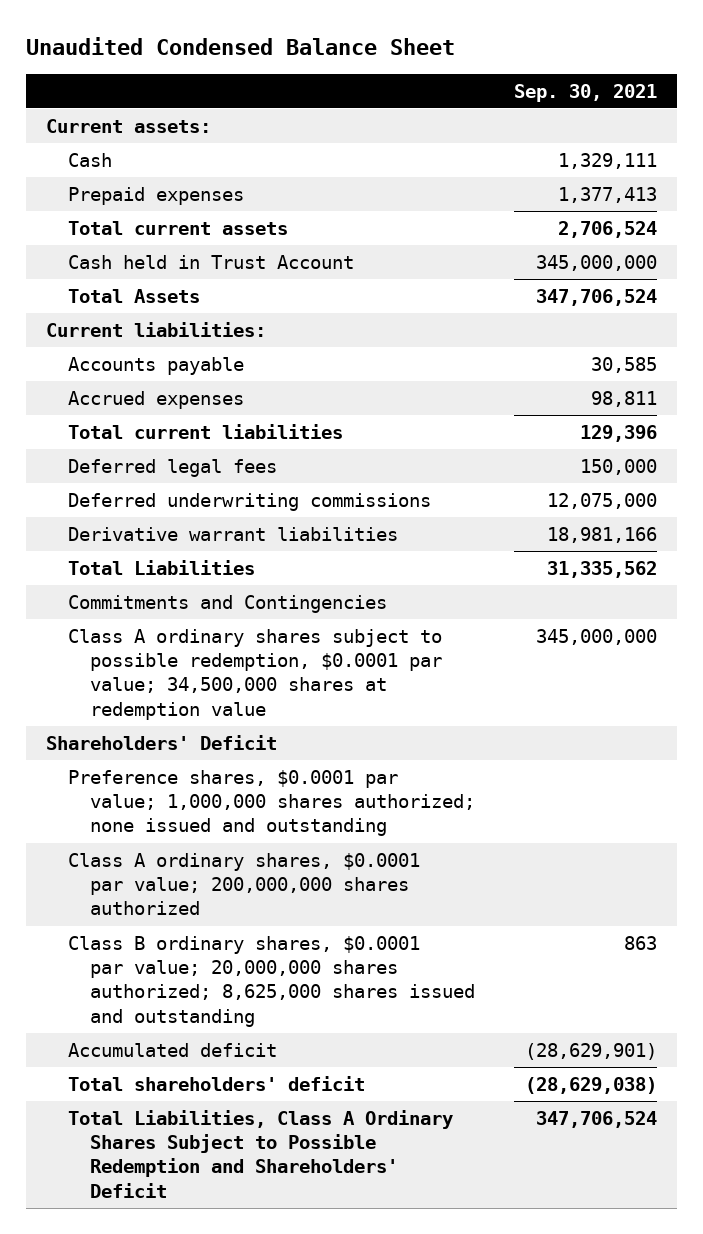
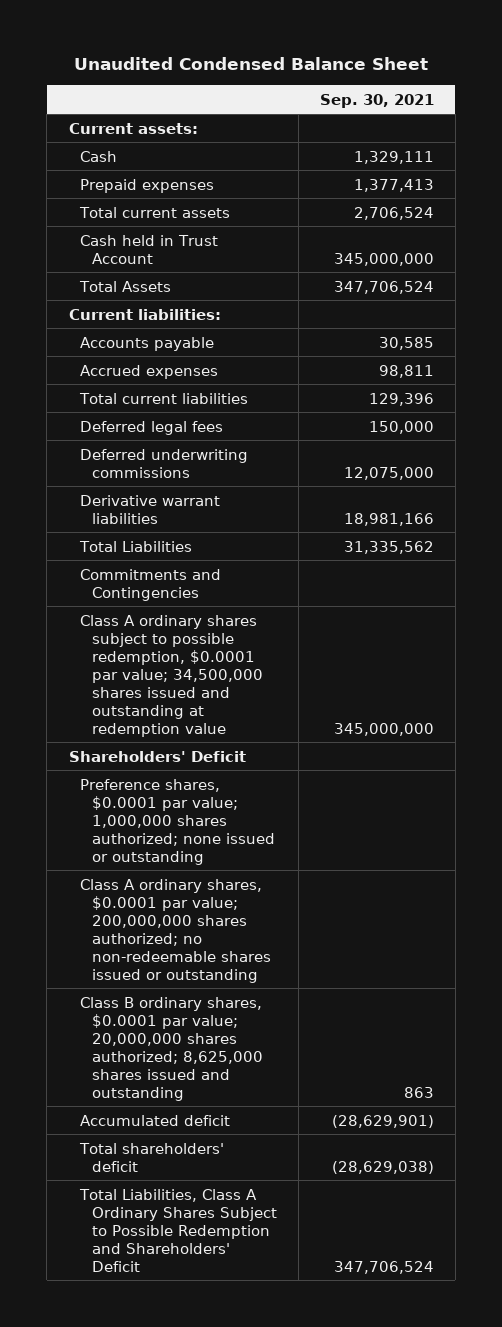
[67,628,442,720] Class A ordinary shares subject to possible redemption, $0.0001 par value; 34,500,000 shares at redemption value -> [80,614,263,737] Class A ordinary shares subject to possible redemption, $0.0001 par value; 34,500,000 shares issued and outstanding at redemption value
[67,769,475,837] Preference shares, $0.0001 par value; 1,000,000 shares authorized; none issued and outstanding -> [80,778,275,865] Preference shares, $0.0001 par value; 1,000,000 shares authorized; none issued or outstanding
[67,852,420,916] Class A ordinary shares, $0.0001 par value; 200,000,000 shares authorized -> [80,878,271,983] Class A ordinary shares, $0.0001 par value; 200,000,000 shares authorized; no non-redeemable shares issued or outstanding

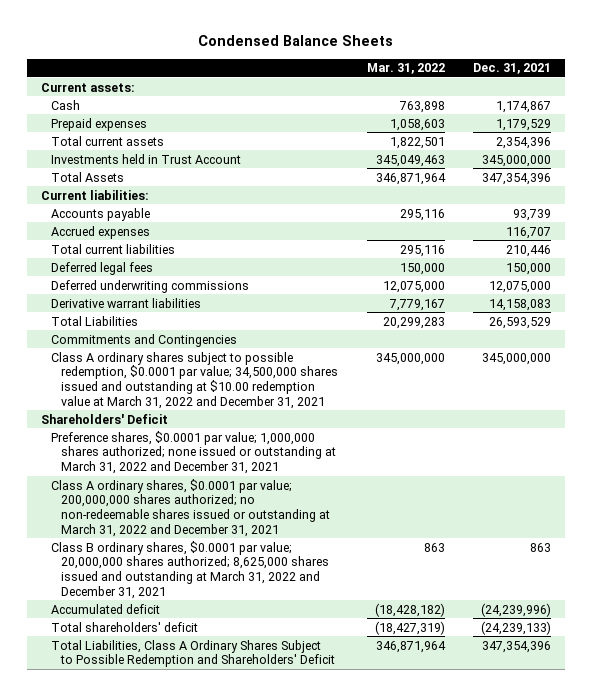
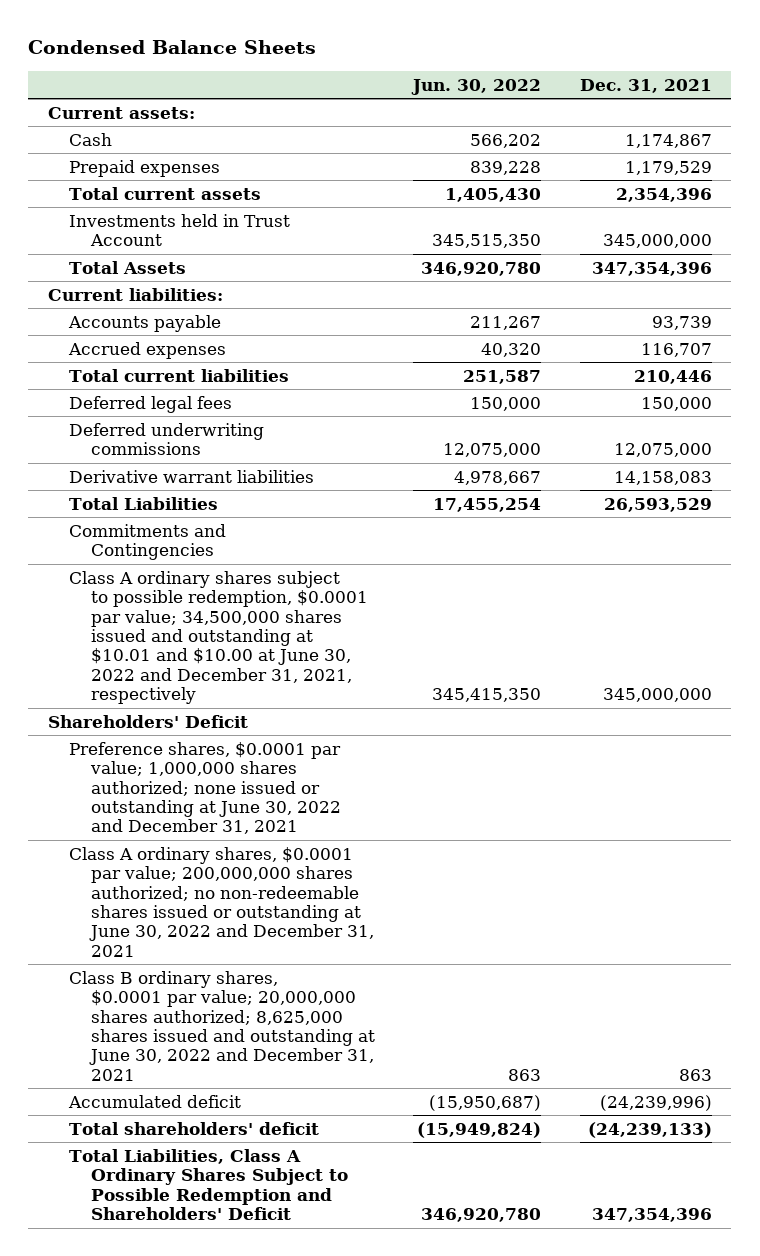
[366,63,445,75] Mar. 31, 2022 -> none
none -> [411,78,542,95] Jun. 30, 2022
[51,351,339,409] Class A ordinary shares subject to possible redemption, $0.0001 par value; 34,500,000 shares issued and outstanding at $10.00 redemption value at March 31, 2022 and December 31, 2021 -> [69,570,369,705] Class A ordinary shares subject to possible redemption, $0.0001 par value; 34,500,000 shares issued and outstanding at $10.01 and $10.00 at June 30, 2022 and December 31, 2021, respectively
[51,430,337,474] Preference shares, $0.0001 par value; 1,000,000 shares authorized; none issued or outstanding at March 31, 2022 and December 31, 2021 -> [69,741,342,835] Preference shares, $0.0001 par value; 1,000,000 shares authorized; none issued or outstanding at June 30, 2022 and December 31, 2021
[51,478,331,537] Class A ordinary shares, $0.0001 par value; 200,000,000 shares authorized; no non-redeemable shares issued or outstanding at March 31, 2022 and December 31, 2021 -> [69,846,375,957] Class A ordinary shares, $0.0001 par value; 200,000,000 shares authorized; no non-redeemable shares issued or outstanding at June 30, 2022 and December 31, 2021
[51,540,330,599] Class B ordinary shares, $0.0001 par value; 20,000,000 shares authorized; 8,625,000 shares issued and outstanding at March 31, 2022 and December 31, 2021 -> [69,970,376,1081] Class B ordinary shares, $0.0001 par value; 20,000,000 shares authorized; 8,625,000 shares issued and outstanding at June 30, 2022 and December 31, 2021

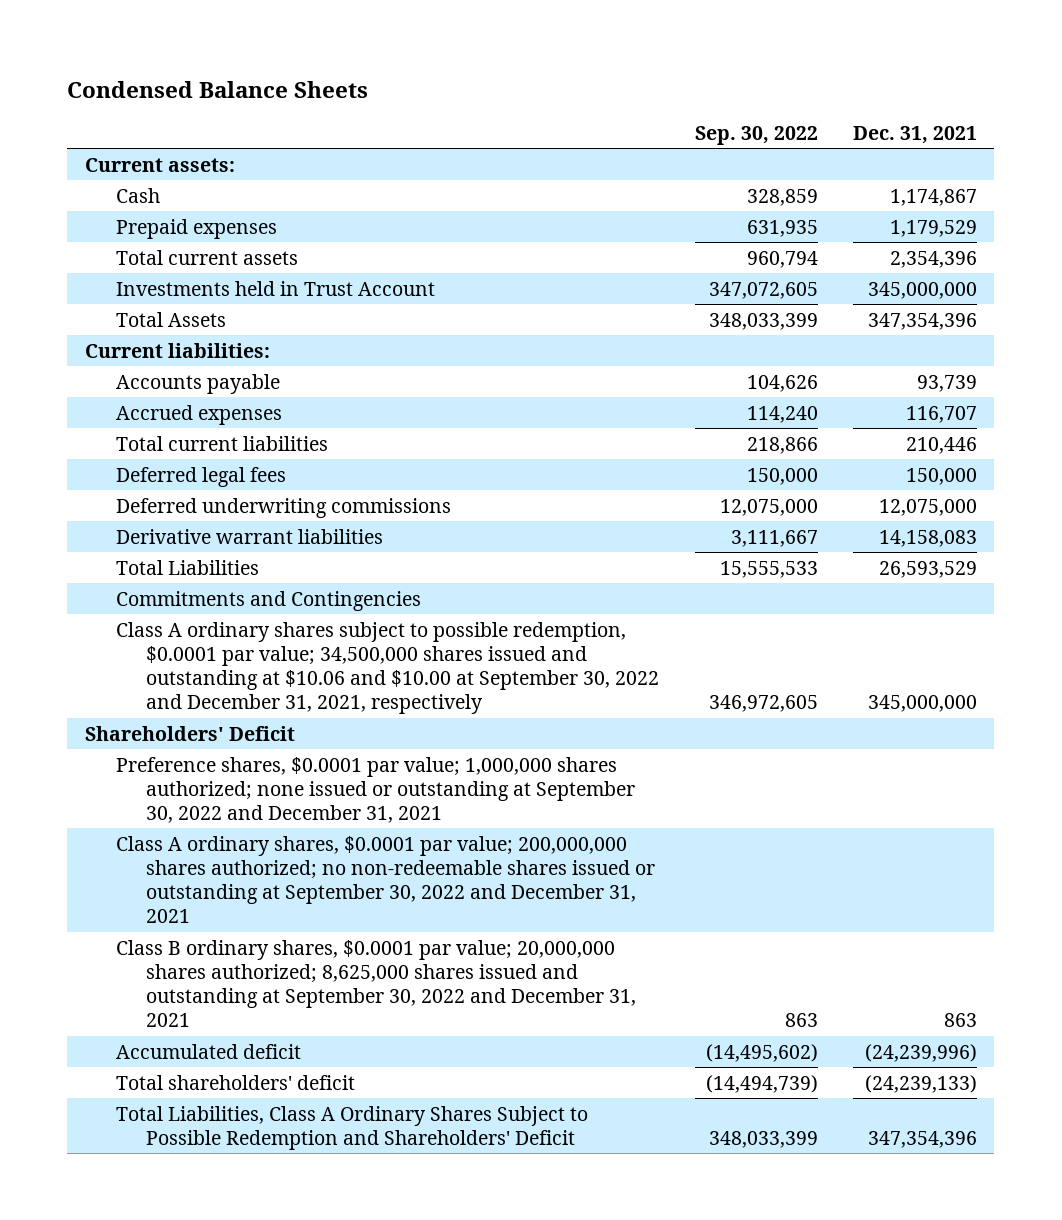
[411,78,542,95] Jun. 30, 2022 -> none
none -> [694,125,818,145] Sep. 30, 2022
[69,570,369,705] Class A ordinary shares subject to possible redemption, $0.0001 par value; 34,500,000 shares issued and outstanding at $10.01 and $10.00 at June 30, 2022 and December 31, 2021, respectively -> [115,621,660,715] Class A ordinary shares subject to possible redemption, $0.0001 par value; 34,500,000 shares issued and outstanding at $10.06 and $10.00 at September 30, 2022 and December 31, 2021, respectively
[69,741,342,835] Preference shares, $0.0001 par value; 1,000,000 shares authorized; none issued or outstanding at June 30, 2022 and December 31, 2021 -> [115,756,636,823] Preference shares, $0.0001 par value; 1,000,000 shares authorized; none issued or outstanding at September 30, 2022 and December 31, 2021
[69,846,375,957] Class A ordinary shares, $0.0001 par value; 200,000,000 shares authorized; no non-redeemable shares issued or outstanding at June 30, 2022 and December 31, 2021 -> [115,835,656,924] Class A ordinary shares, $0.0001 par value; 200,000,000 shares authorized; no non-redeemable shares issued or outstanding at September 30, 2022 and December 31, 2021
[69,970,376,1081] Class B ordinary shares, $0.0001 par value; 20,000,000 shares authorized; 8,625,000 shares issued and outstanding at June 30, 2022 and December 31, 2021 -> [115,939,637,1028] Class B ordinary shares, $0.0001 par value; 20,000,000 shares authorized; 8,625,000 shares issued and outstanding at September 30, 2022 and December 31, 2021

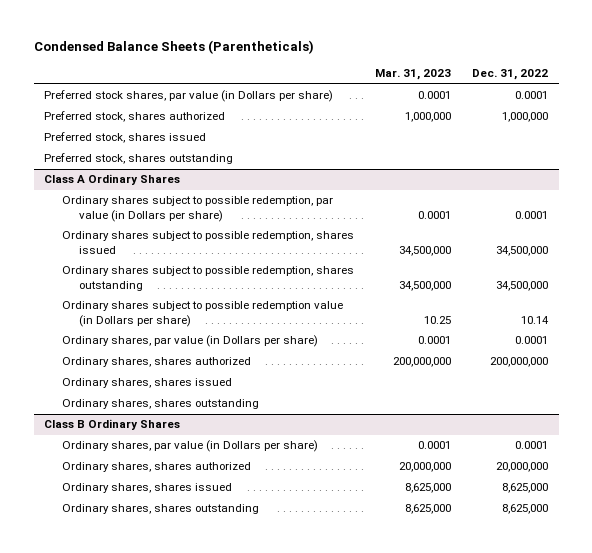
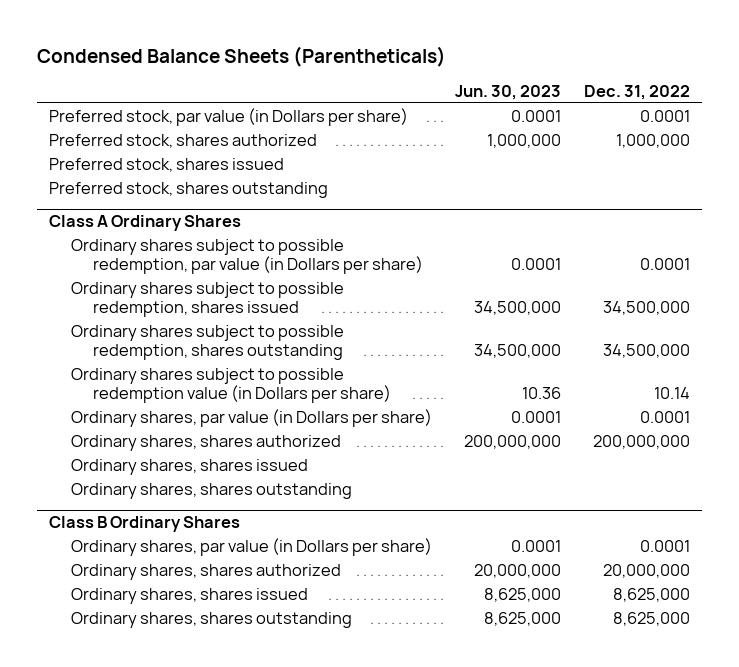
[374,69,451,81] Mar. 31, 2023 -> none
none -> [455,85,562,101] Jun. 30, 2023
[44,90,334,103] Preferred stock shares, par value (in Dollars per share) -> [48,107,408,126] Preferred stock, par value (in Dollars per share)

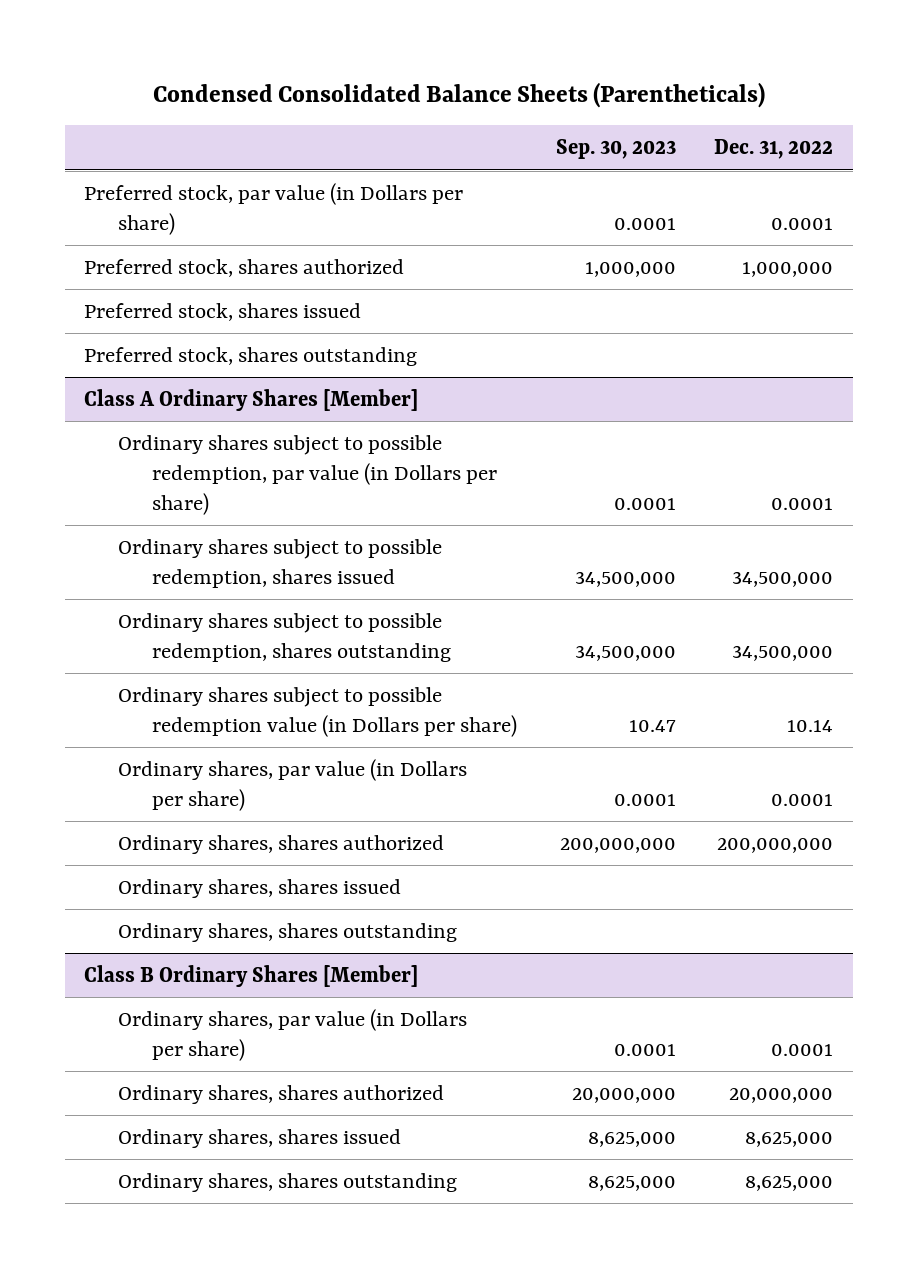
[37,45,447,67] Condensed Balance Sheets (Parentheticals) -> [152,81,765,108] Condensed Consolidated Balance Sheets (Parentheticals)
[455,85,562,101] Jun. 30, 2023 -> none
none -> [555,139,676,160] Sep. 30, 2023
[48,215,241,232] Class A Ordinary Shares -> [84,388,419,411] Class A Ordinary Shares [Member]
[48,516,240,533] Class B Ordinary Shares -> [84,964,419,987] Class B Ordinary Shares [Member]

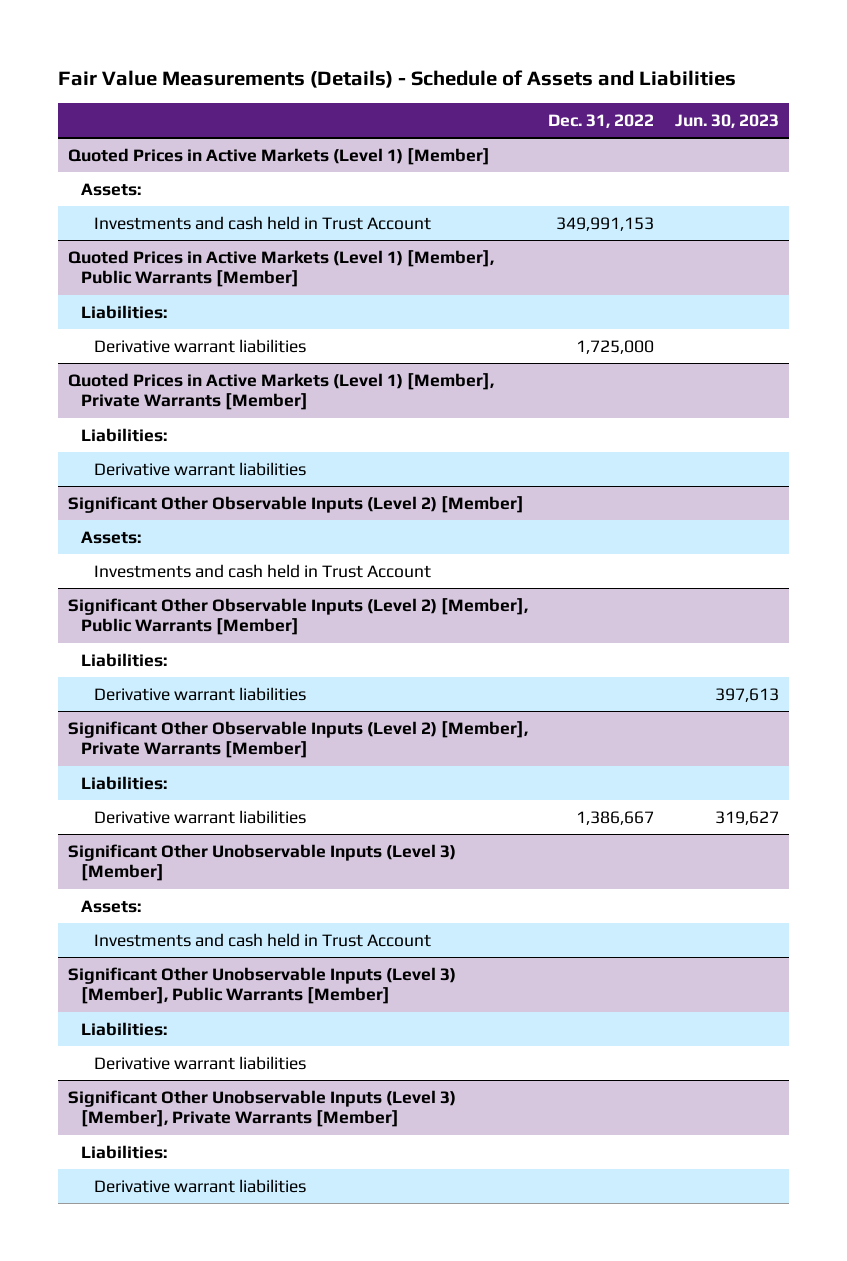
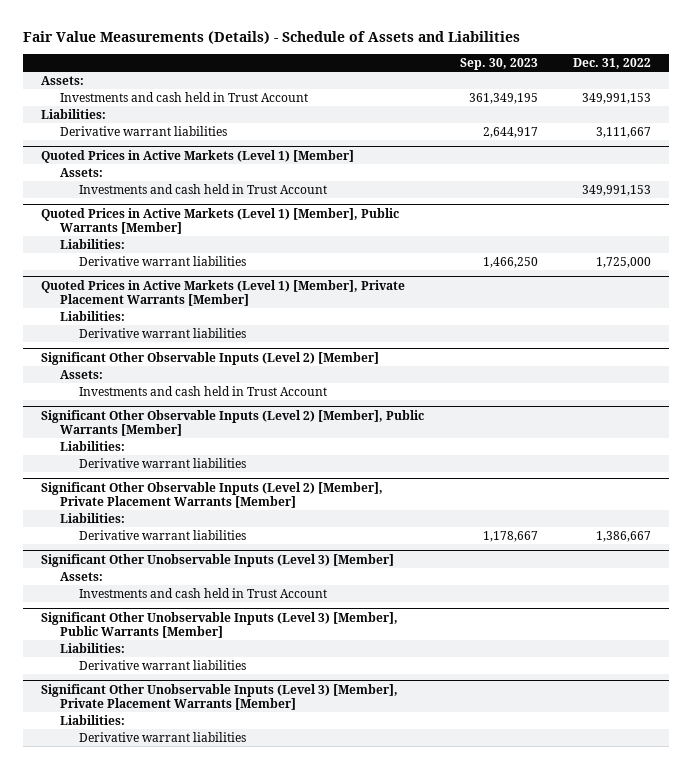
[674,113,779,128] Jun. 30, 2023 -> none
none -> [459,57,538,70] Sep. 30, 2023
none -> [40,75,84,85] Assets:
none -> [60,91,309,102] Investments and cash held in Trust Account
none -> [40,108,106,119] Liabilities:
none -> [60,125,228,136] Derivative warrant liabilities
[68,372,495,411] Quoted Prices in Active Markets (Level 1) [Member], Private Warrants [Member] -> [40,279,405,306] Quoted Prices in Active Markets (Level 1) [Member], Private Placement Warrants [Member]
[68,720,529,759] Significant Other Observable Inputs (Level 2) [Member], Private Warrants [Member] -> [40,481,383,508] Significant Other Observable Inputs (Level 2) [Member], Private Placement Warrants [Member]
[68,1089,457,1128] Significant Other Unobservable Inputs (Level 3) [Member], Private Warrants [Member] -> [40,683,398,710] Significant Other Unobservable Inputs (Level 3) [Member], Private Placement Warrants [Member]

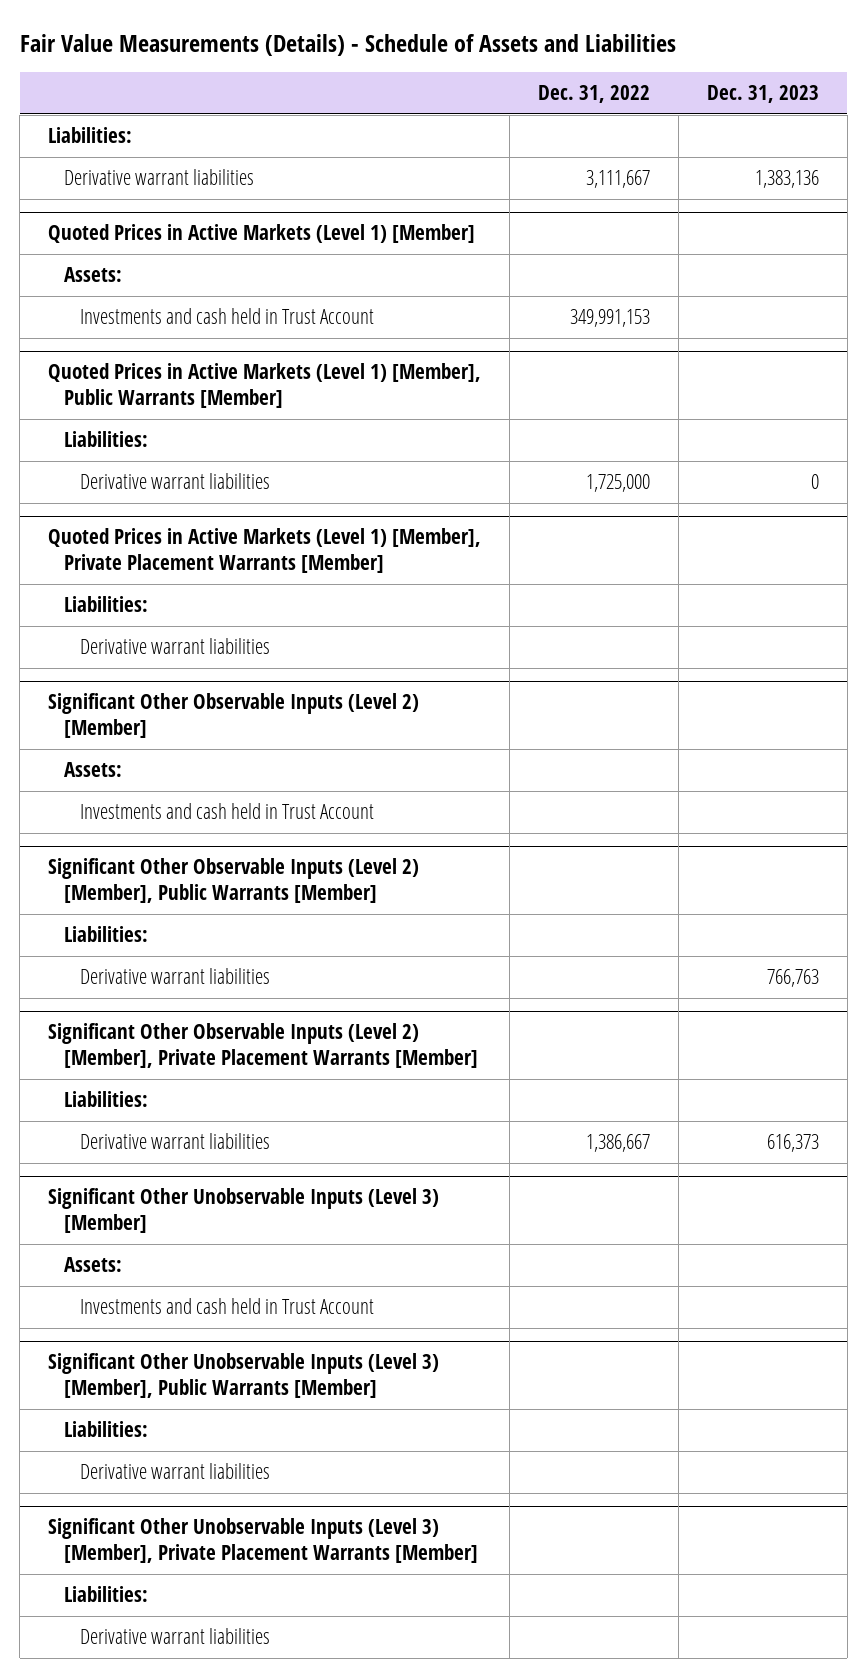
[459,57,538,70] Sep. 30, 2023 -> none
none -> [706,85,819,104] Dec. 31, 2023
[40,75,84,85] Assets: -> none
[60,91,309,102] Investments and cash held in Trust Account -> none

